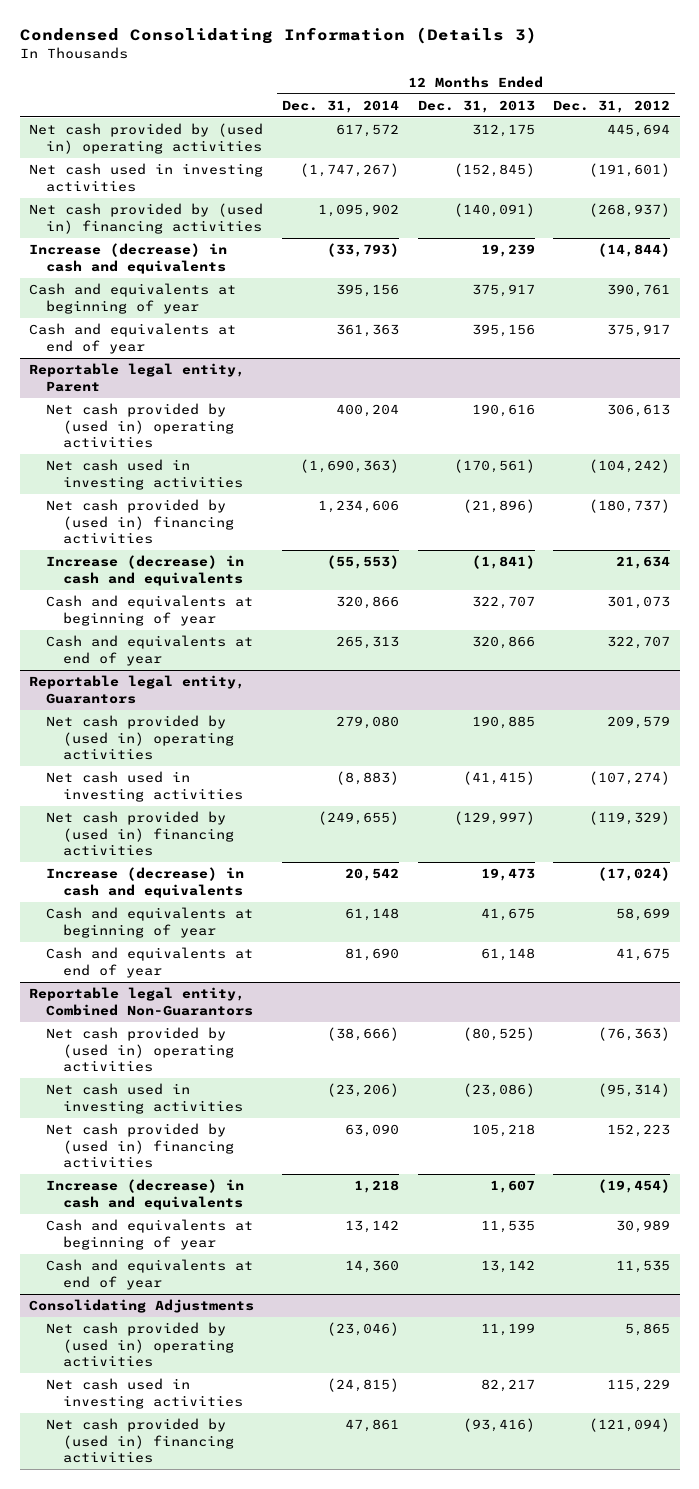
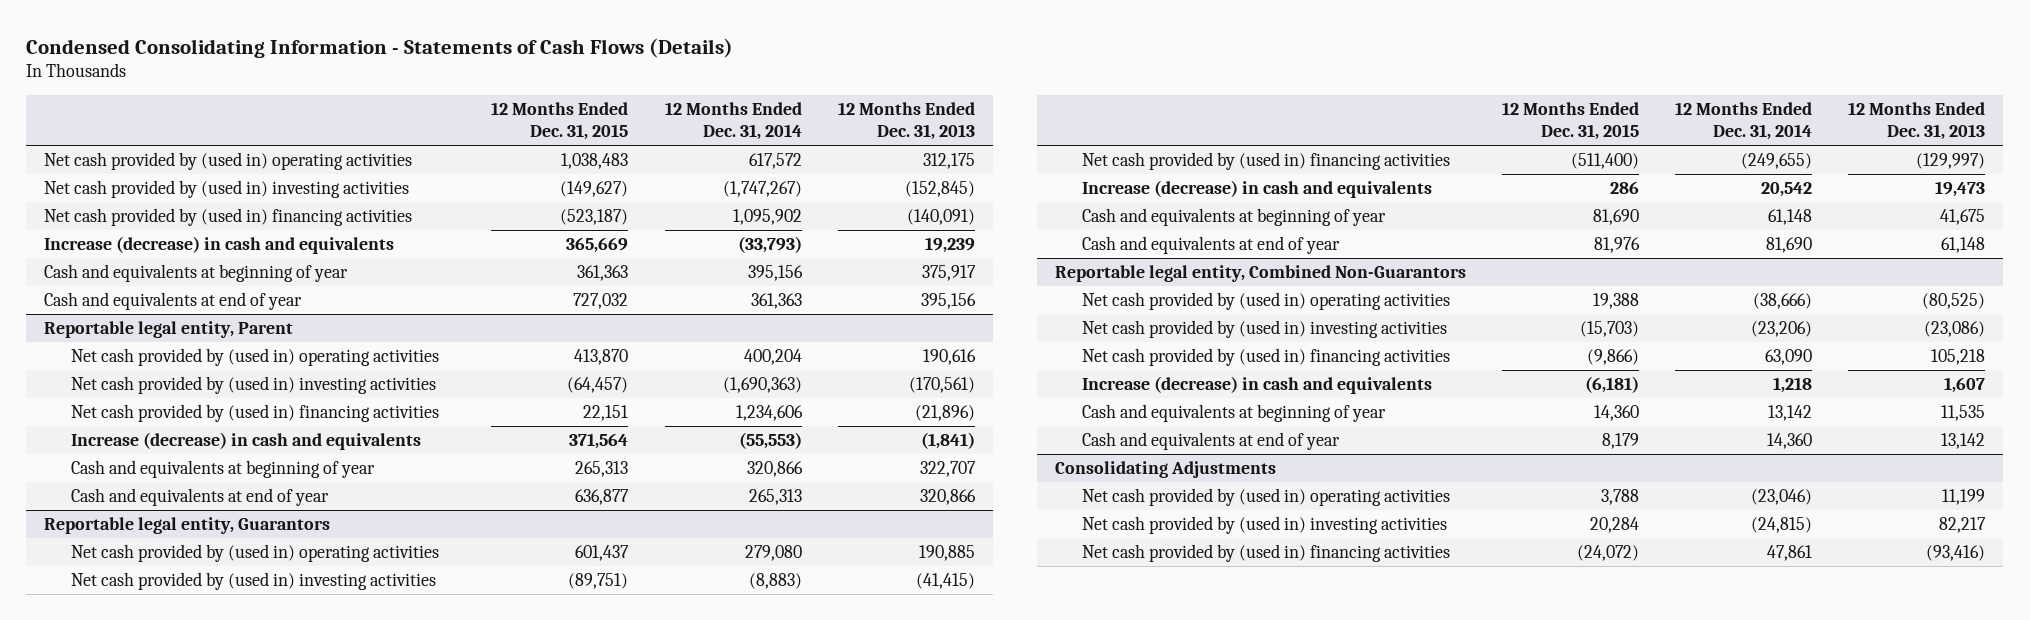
[19,26,537,44] Condensed Consolidating Information (Details 3) -> [26,37,734,58] Condensed Consolidating Information - Statements of Cash Flows (Details)
[553,99,671,113] Dec. 31, 2012 -> none
none -> [491,102,629,141] 12 Months Ended Dec. 31, 2015
[29,163,264,192] Net cash used in investing activities -> [44,179,410,198] Net cash provided by (used in) investing activities
[45,459,243,490] Net cash used in investing activities -> [70,375,436,394] Net cash provided by (used in) investing activities
[45,771,243,802] Net cash used in investing activities -> [70,571,436,590] Net cash provided by (used in) investing activities
[45,1083,243,1114] Net cash used in investing activities -> [1081,319,1447,338] Net cash provided by (used in) investing activities
[45,1378,243,1409] Net cash used in investing activities -> [1081,515,1447,534] Net cash provided by (used in) investing activities

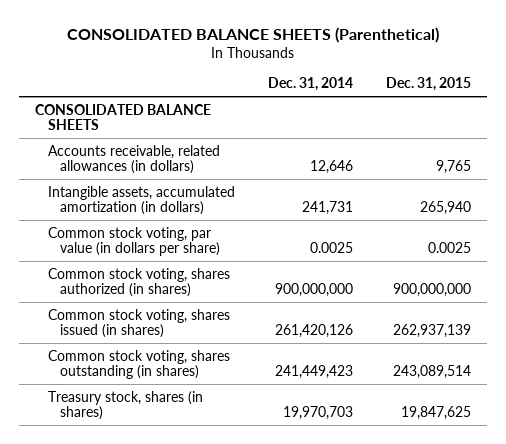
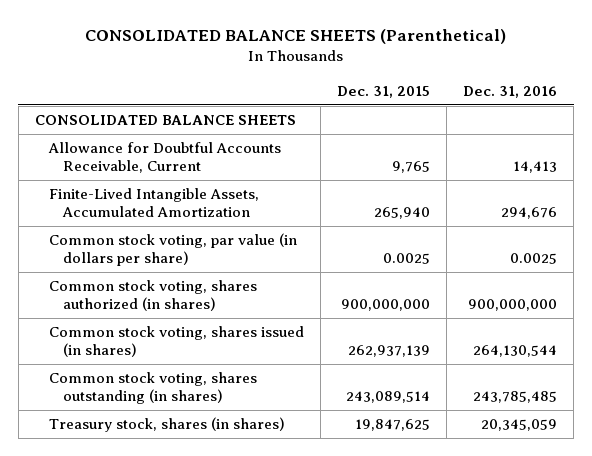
[267,77,353,92] Dec. 31, 2014 -> none
none -> [463,85,558,98] Dec. 31, 2016
[47,144,220,175] Accounts receivable, related allowances (in dollars) -> [48,142,282,174] Allowance for Doubtful Accounts Receivable, Current
[47,185,235,216] Intangible assets, accumulated amortization (in dollars) -> [49,188,260,218] Finite-Lived Intangible Assets, Accumulated Amortization

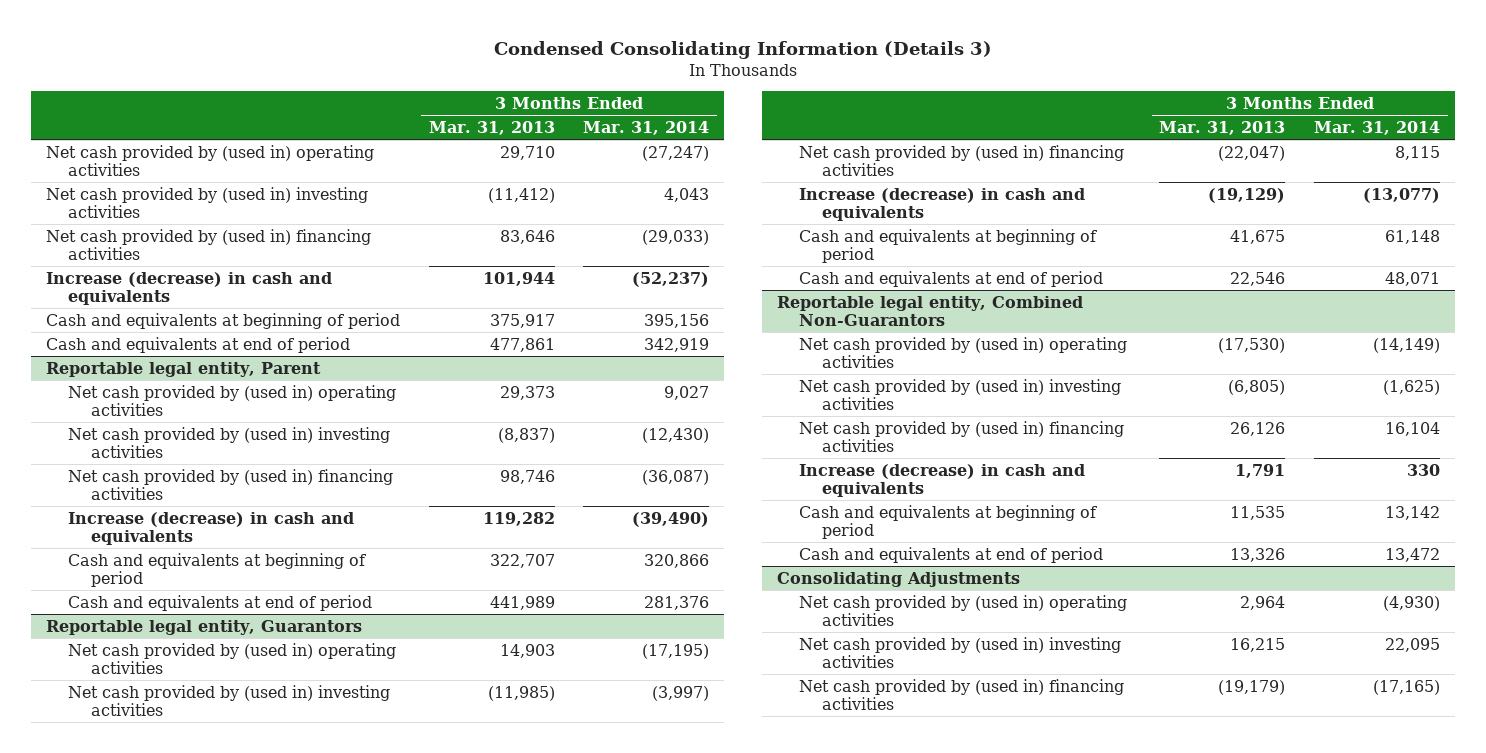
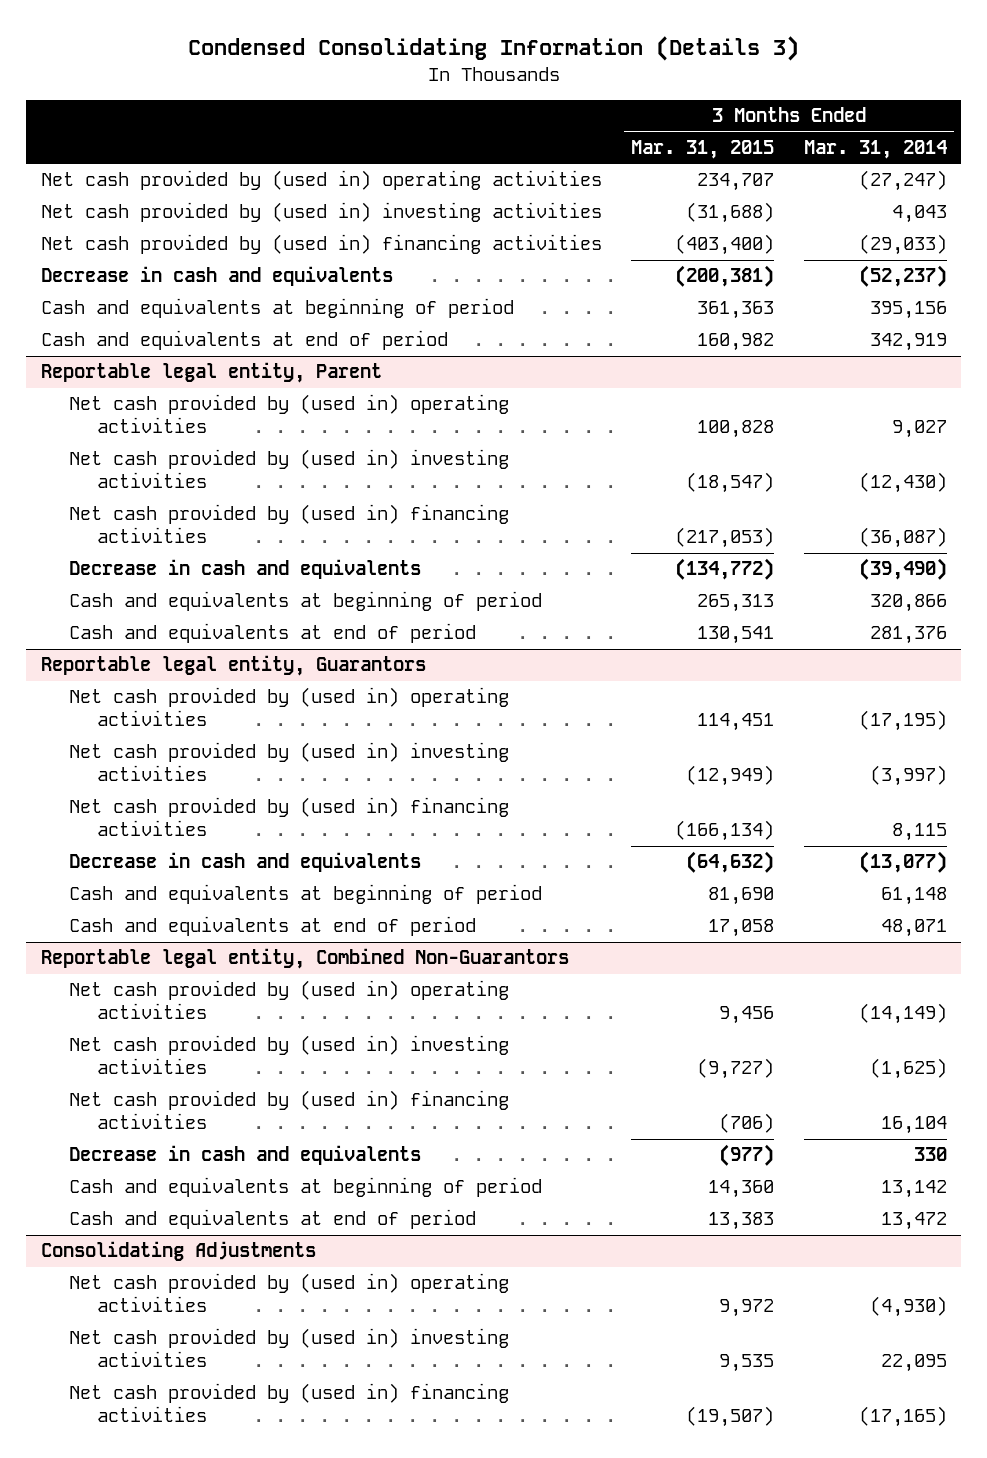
[428,120,555,135] Mar. 31, 2013 -> none
none -> [631,139,775,159] Mar. 31, 2015
[45,271,332,305] Increase (decrease) in cash and equivalents -> [40,266,393,287] Decrease in cash and equivalents
[68,511,355,545] Increase (decrease) in cash and equivalents -> [68,559,421,580] Decrease in cash and equivalents
[799,187,1086,221] Increase (decrease) in cash and equivalents -> [68,852,421,873] Decrease in cash and equivalents
[799,463,1086,497] Increase (decrease) in cash and equivalents -> [68,1145,421,1166] Decrease in cash and equivalents

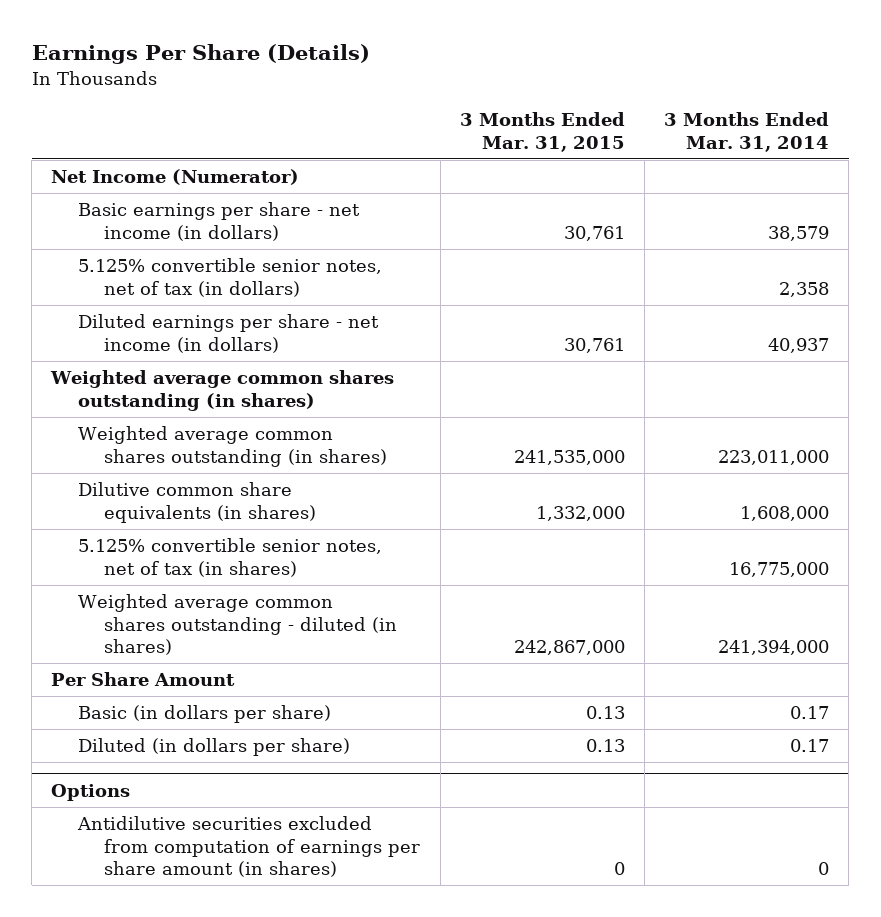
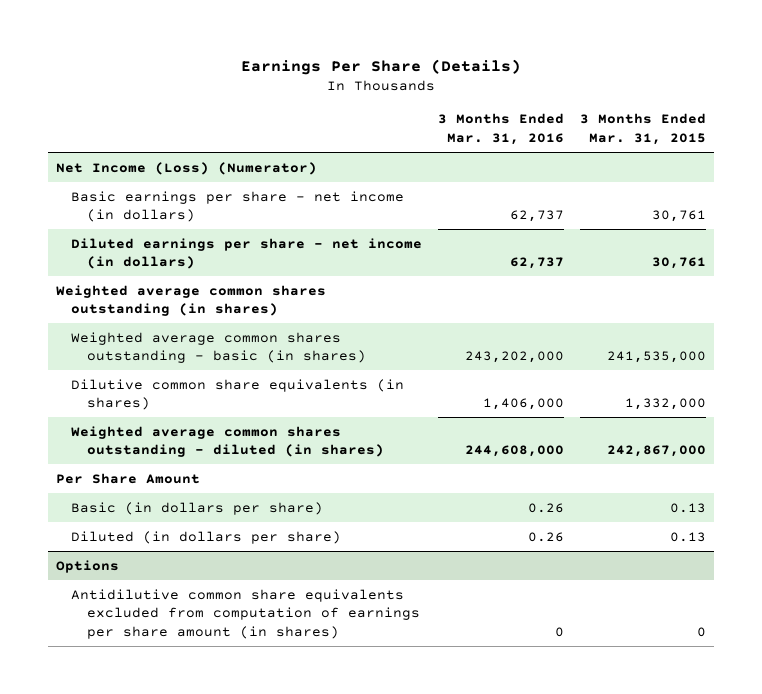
[664,112,830,152] 3 Months Ended Mar. 31, 2014 -> none
none -> [438,113,565,146] 3 Months Ended Mar. 31, 2016
[51,169,300,186] Net Income (Numerator) -> [55,161,317,175] Net Income (Loss) (Numerator)
[77,258,382,297] 5.125% convertible senior notes, net of tax (in dollars) -> none
[77,426,388,467] Weighted average common shares outstanding (in shares) -> [71,331,367,364] Weighted average common shares outstanding - basic (in shares)
[77,538,382,577] 5.125% convertible senior notes, net of tax (in shares) -> none
[76,816,421,878] Antidilutive securities excluded from computation of earnings per share amount (in shares) -> [71,588,421,640] Antidilutive common share equivalents excluded from computation of earnings per share amount (in shares)

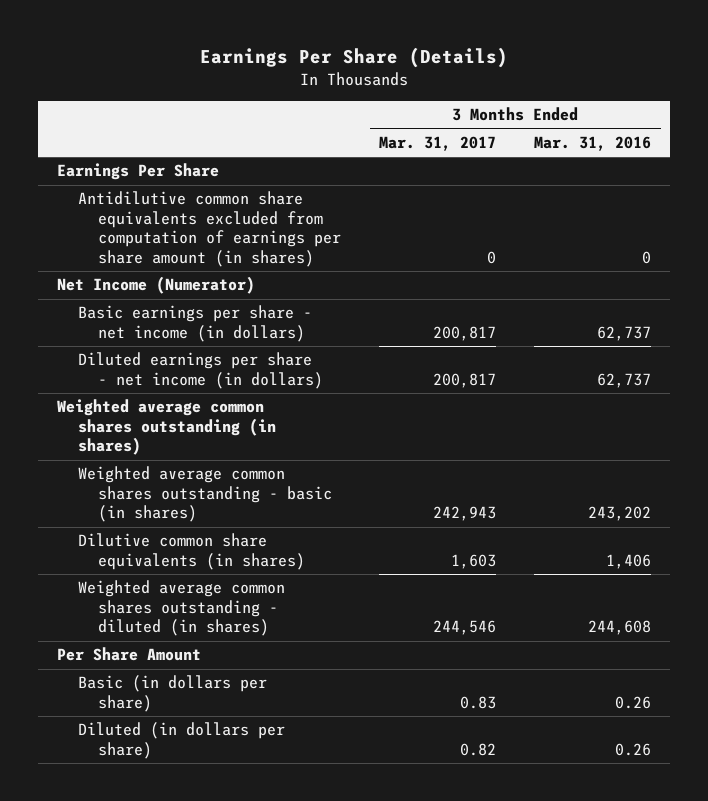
[579,113,706,146] 3 Months Ended Mar. 31, 2015 -> none
none -> [379,135,497,151] Mar. 31, 2017
none -> [57,163,220,181] Earnings Per Share
none -> [77,191,342,267] Antidilutive common share equivalents excluded from computation of earnings per share amount (in shares)
[55,161,317,175] Net Income (Loss) (Numerator) -> [57,276,256,295] Net Income (Numerator)
[465,351,565,364] 243,202,000 -> [588,506,652,522] 243,202
[483,398,565,411] 1,406,000 -> [606,553,652,569] 1,406
[465,445,565,458] 244,608,000 -> [588,620,652,636] 244,608
[55,559,119,573] Options -> none
[71,588,421,640] Antidilutive common share equivalents excluded from computation of earnings per share amount (in shares) -> none

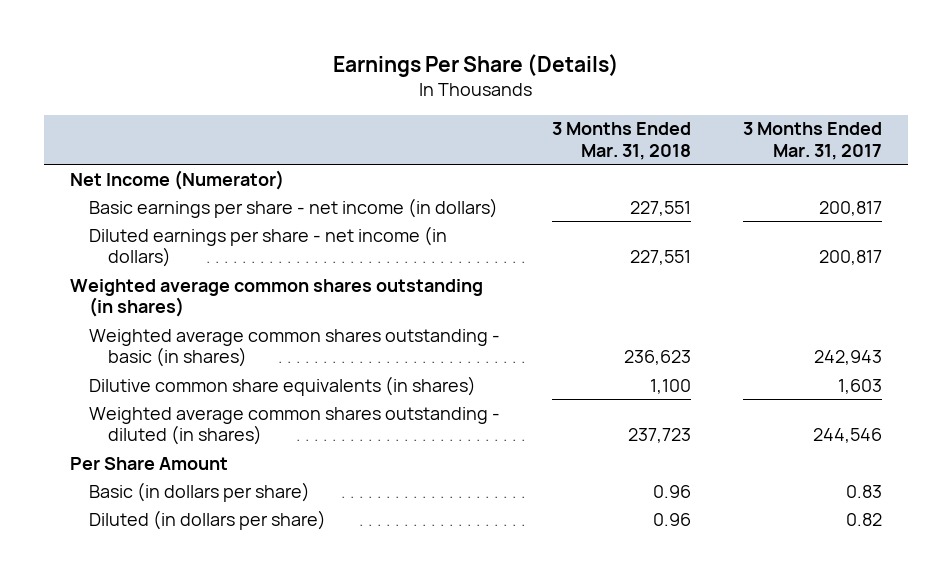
[534,135,652,151] Mar. 31, 2016 -> none
none -> [552,122,692,160] 3 Months Ended Mar. 31, 2018
[57,163,220,181] Earnings Per Share -> none
[77,191,342,267] Antidilutive common share equivalents excluded from computation of earnings per share amount (in shares) -> none

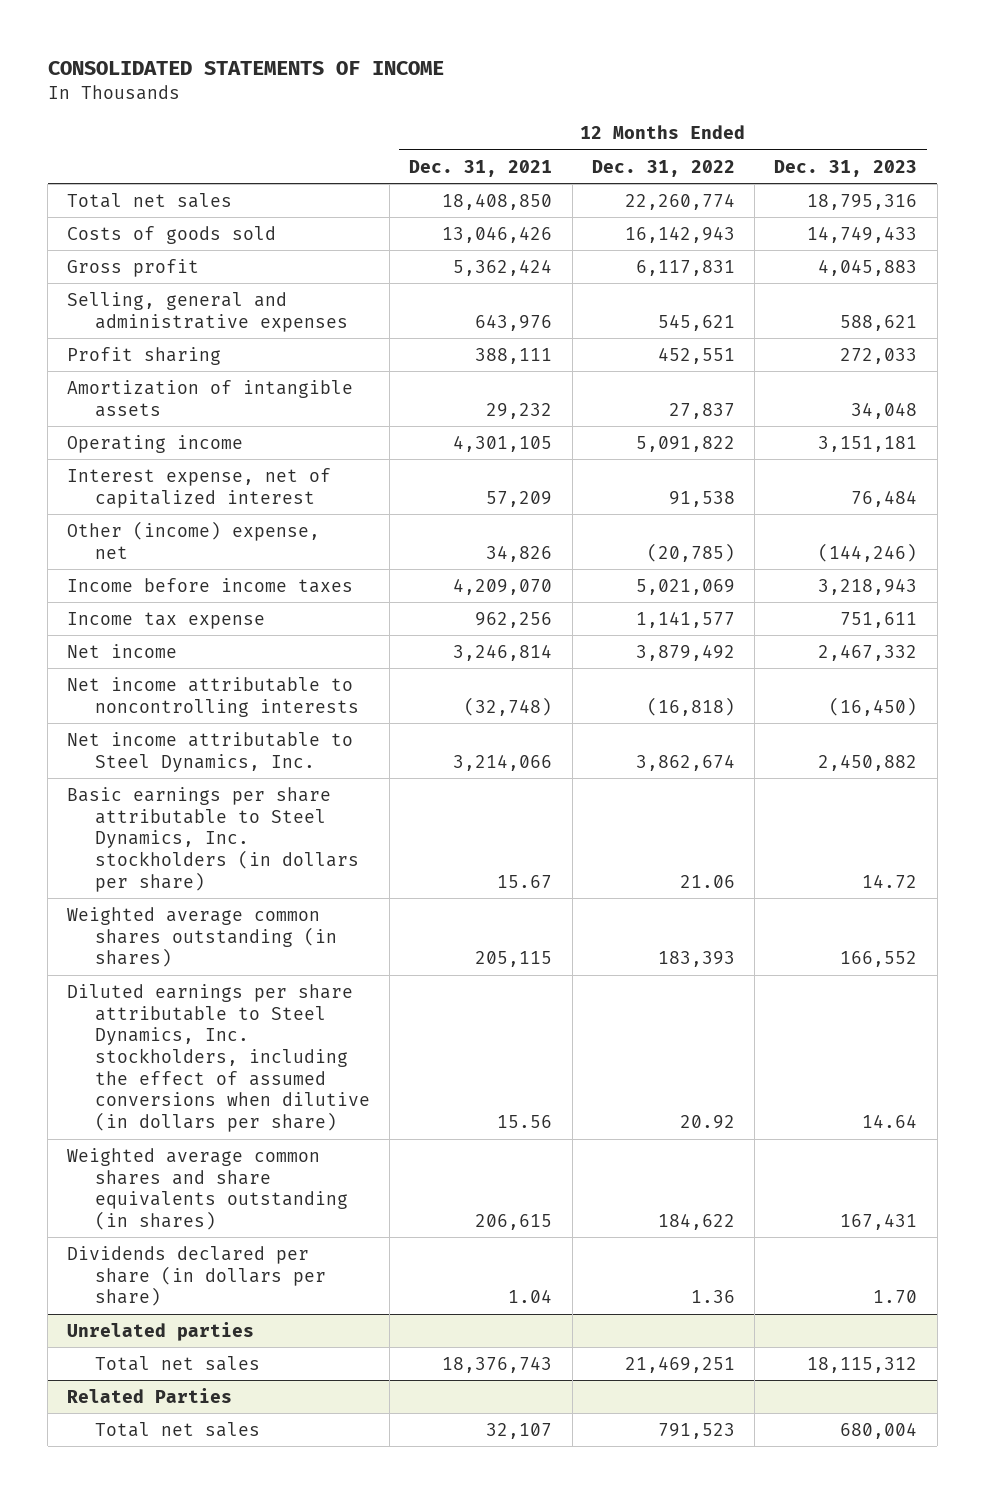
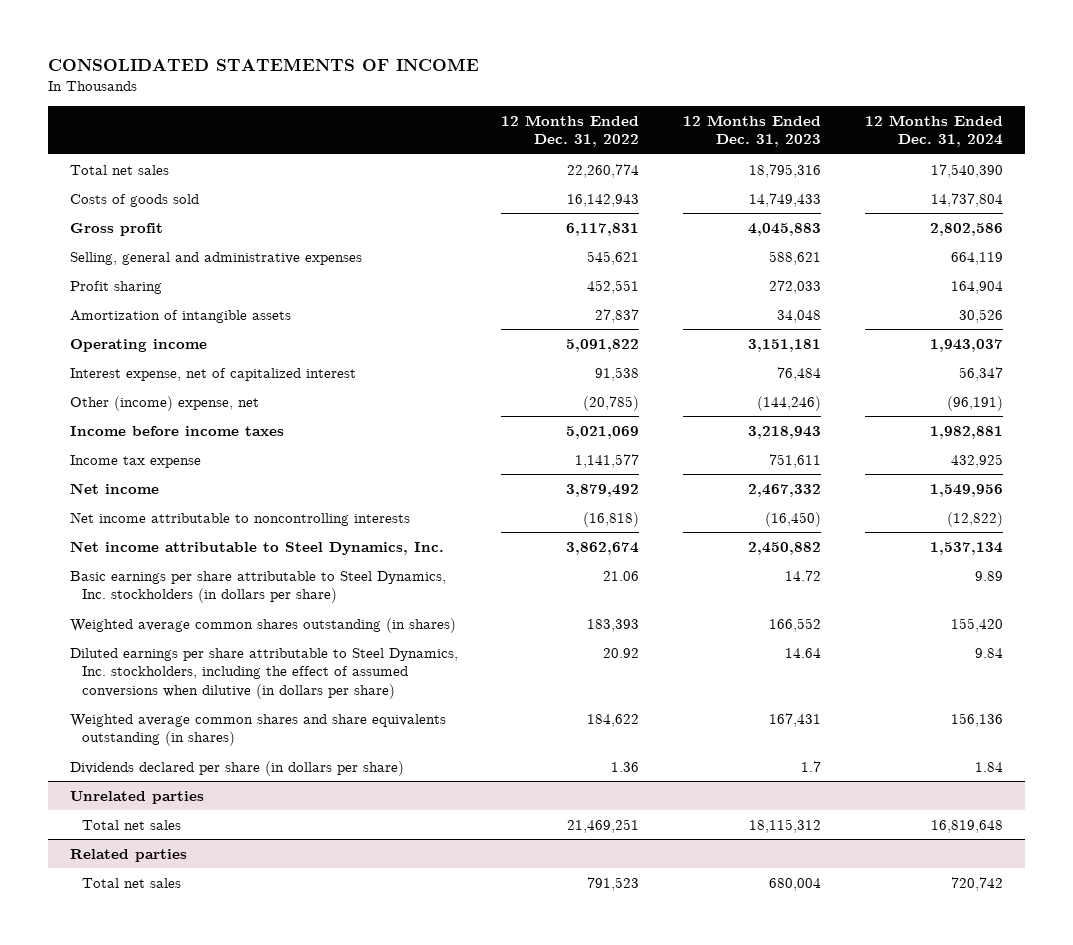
[409,159,553,177] Dec. 31, 2021 -> none
none -> [864,114,1003,148] 12 Months Ended Dec. 31, 2024
[873,1290,918,1304] 1.70 -> [801,760,822,772] 1.7
[67,1387,233,1403] Related Parties -> [69,848,187,862] Related parties

